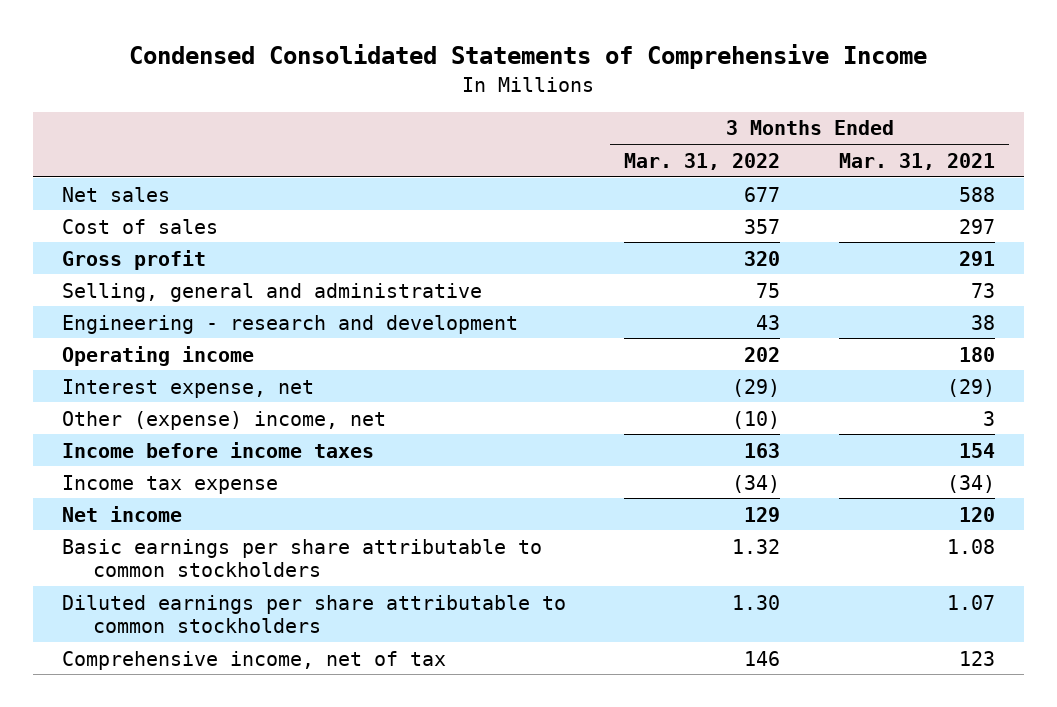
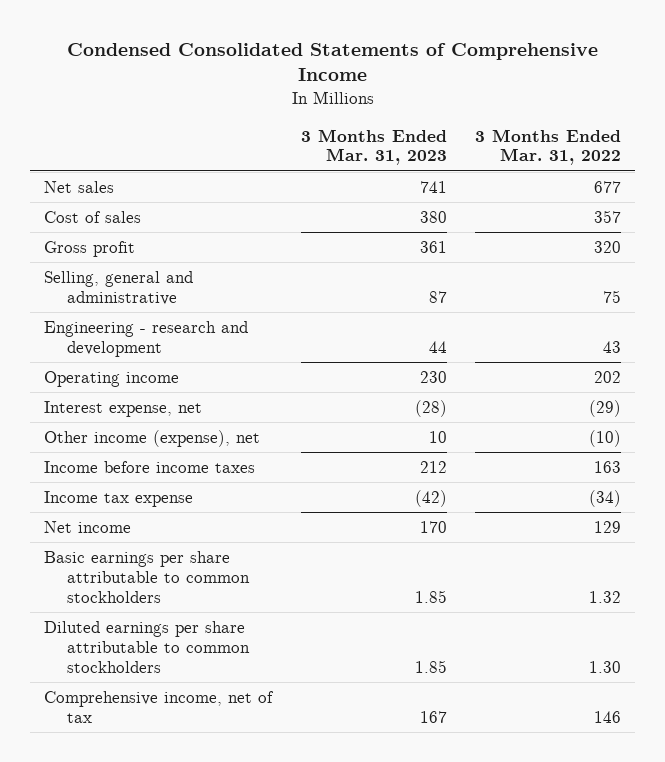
[838,152,995,170] Mar. 31, 2021 -> none
none -> [300,128,447,166] 3 Months Ended Mar. 31, 2023
[62,410,387,430] Other (expense) income, net -> [43,429,260,447] Other income (expense), net

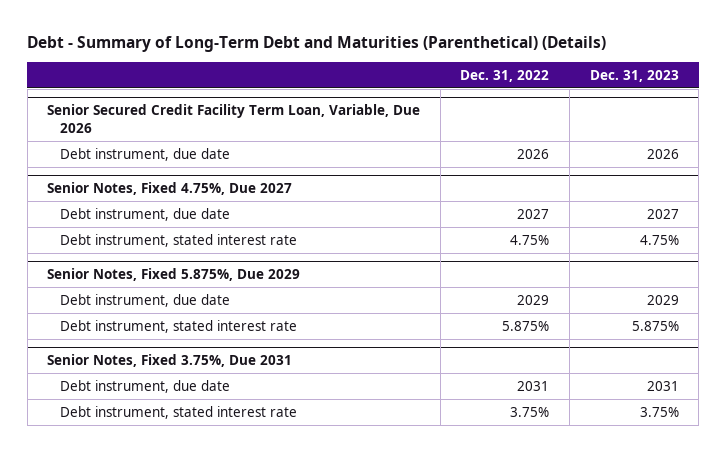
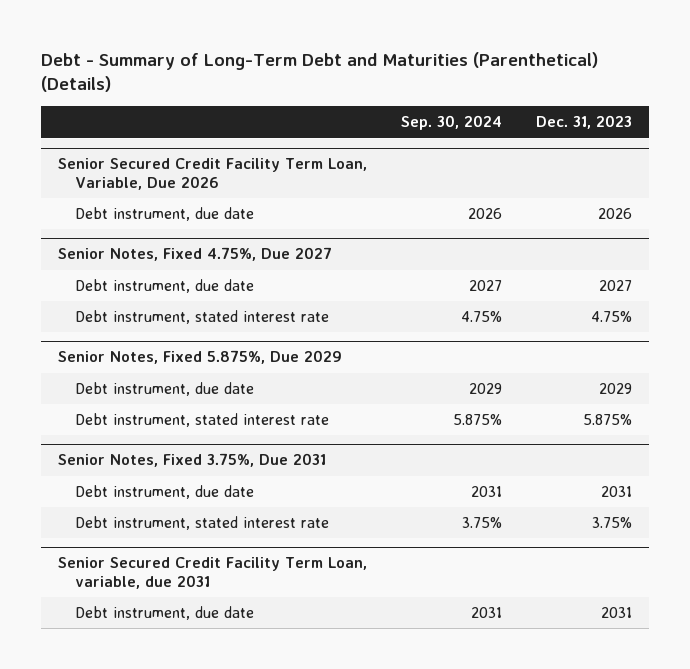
[460,69,550,82] Dec. 31, 2022 -> none
none -> [400,115,502,131] Sep. 30, 2024
none -> [57,557,367,589] Senior Secured Credit Facility Term Loan, variable, due 2031
none -> [74,606,254,621] Debt instrument, due date

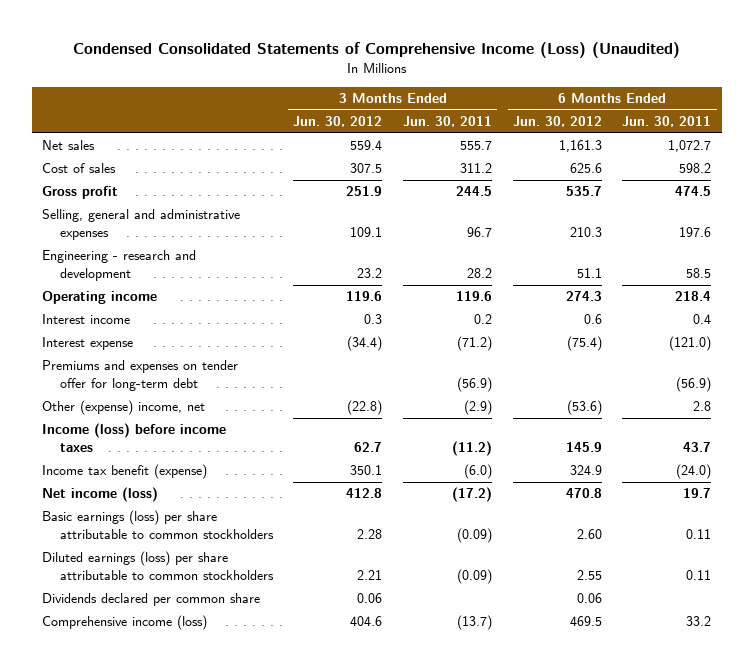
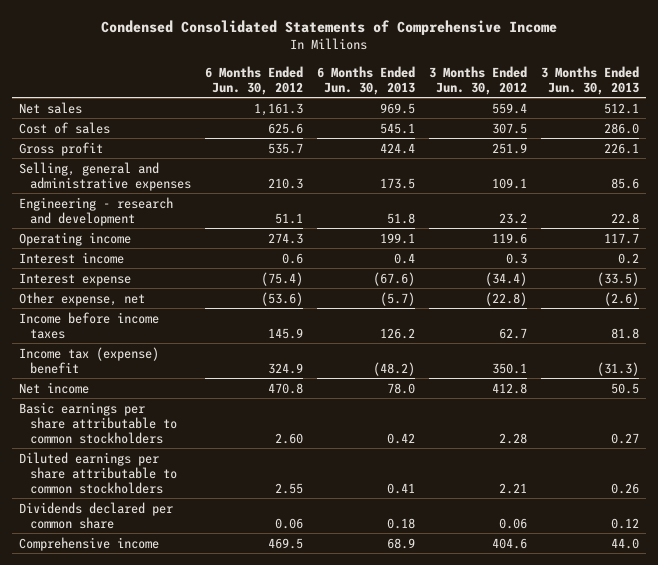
[72,41,680,58] Condensed Consolidated Statements of Comprehensive Income (Loss) (Unaudited) -> [101,19,558,35] Condensed Consolidated Statements of Comprehensive Income
[402,116,492,128] Jun. 30, 2011 -> none
[622,116,712,128] Jun. 30, 2011 -> none
none -> [316,65,415,95] 6 Months Ended Jun. 30, 2013
none -> [541,65,640,95] 3 Months Ended Jun. 30, 2013
[42,360,239,392] Premiums and expenses on tender offer for long-term debt -> none
[42,400,206,416] Other (expense) income, net -> [19,291,146,306] Other expense, net
[42,423,227,453] Income (loss) before income taxes -> [19,311,160,339] Income before income taxes
[42,464,208,480] Income tax benefit (expense) -> [19,346,160,374] Income tax (expense) benefit
[42,487,159,503] Net income (loss) -> [19,381,90,394] Net income
[42,510,274,540] Basic earnings (loss) per share attributable to common stockholders -> [19,401,177,444] Basic earnings per share attributable to common stockholders
[42,551,274,581] Diluted earnings (loss) per share attributable to common stockholders -> [19,451,177,494] Diluted earnings per share attributable to common stockholders
[42,615,208,631] Comprehensive income (loss) -> [19,536,160,551] Comprehensive income

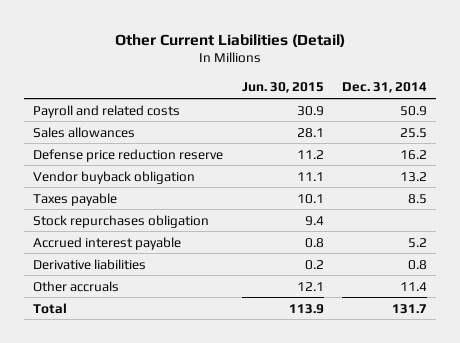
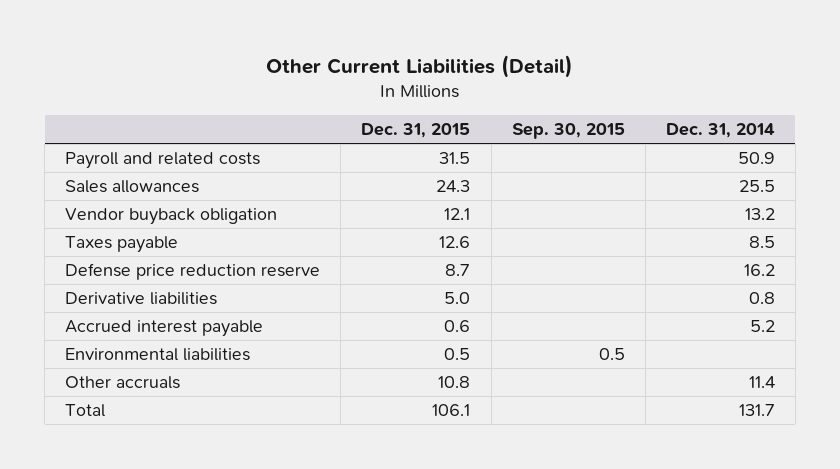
[241,82,324,94] Jun. 30, 2015 -> none
none -> [361,123,471,139] Dec. 31, 2015
none -> [511,123,625,140] Sep. 30, 2015
[33,214,210,228] Stock repurchases obligation -> none
[33,148,224,162] Defense price reduction reserve -> [65,263,321,281] Defense price reduction reserve
[33,236,182,250] Accrued interest payable -> [65,320,264,338] Accrued interest payable
none -> [65,348,251,362] Environmental liabilities

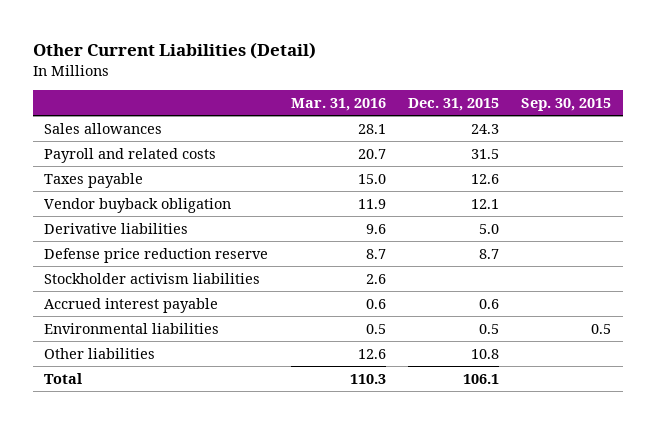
[665,123,775,139] Dec. 31, 2014 -> none
none -> [290,98,386,112] Mar. 31, 2016
[65,152,261,170] Payroll and related costs -> [44,147,217,163] Payroll and related costs
[65,208,278,226] Vendor buyback obligation -> [44,197,232,213] Vendor buyback obligation
[65,263,321,281] Defense price reduction reserve -> [44,247,269,263] Defense price reduction reserve
none -> [44,272,261,284] Stockholder activism liabilities
[65,376,181,390] Other accruals -> none
none -> [44,347,156,359] Other liabilities

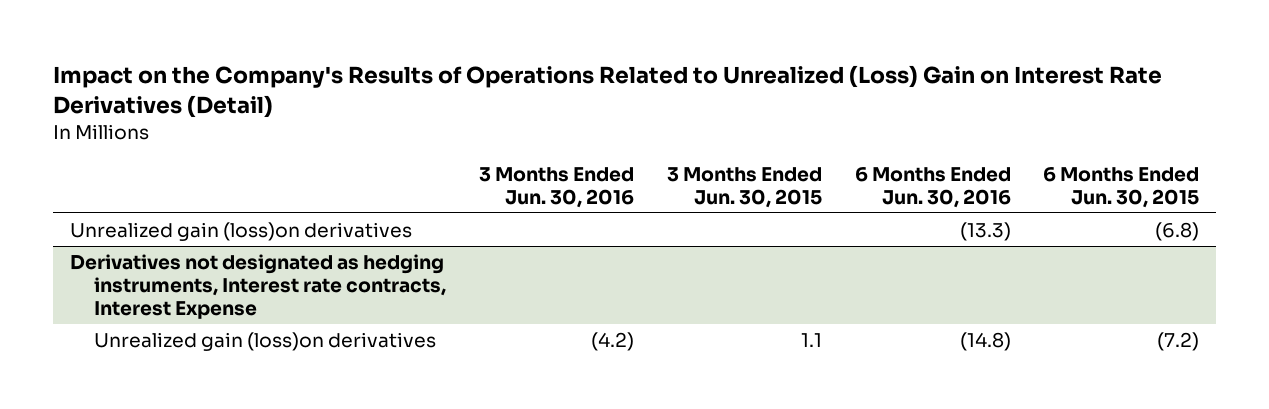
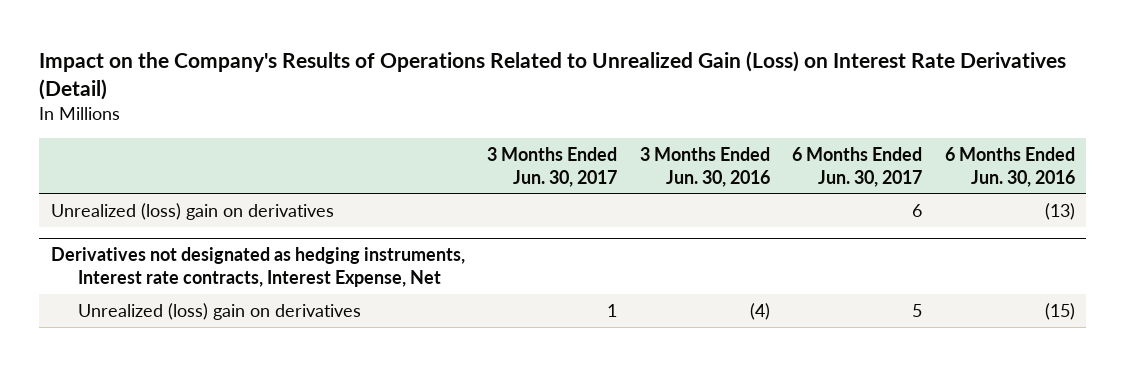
[53,64,1163,118] Impact on the Company's Results of Operations Related to Unrealized (Loss) Gain on Interest Rate Derivatives (Detail) -> [39,50,1067,100] Impact on the Company's Results of Operations Related to Unrealized Gain (Loss) on Interest Rate Derivatives (Detail)
[666,166,822,208] 3 Months Ended Jun. 30, 2015 -> none
[1043,166,1200,208] 6 Months Ended Jun. 30, 2015 -> none
none -> [487,147,618,187] 3 Months Ended Jun. 30, 2017
none -> [792,147,923,187] 6 Months Ended Jun. 30, 2017
[69,222,412,242] Unrealized gain (loss)on derivatives -> [50,202,334,220] Unrealized (loss) gain on derivatives
[959,222,1011,242] (13.3) -> [1044,202,1075,220] (13)
[69,254,447,319] Derivatives not designated as hedging instruments, Interest rate contracts, Interest Expense -> [50,247,465,287] Derivatives not designated as hedging instruments, Interest rate contracts, Interest Expense, Net
[94,332,437,352] Unrealized gain (loss)on derivatives -> [77,302,361,320] Unrealized (loss) gain on derivatives
[591,332,635,352] (4.2) -> [749,302,770,320] (4)
[959,332,1011,352] (14.8) -> [1044,302,1075,320] (15)

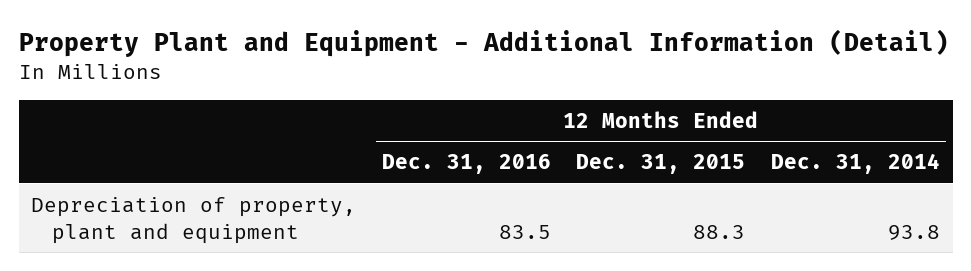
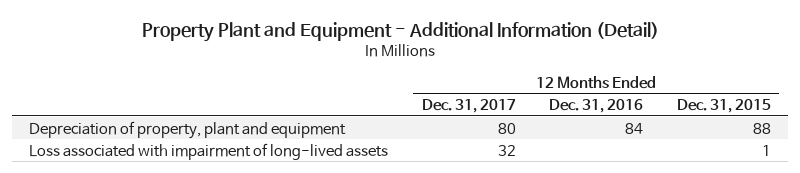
[770,153,940,175] Dec. 31, 2014 -> none
none -> [421,99,516,114] Dec. 31, 2017
[498,224,551,239] 83.5 -> [625,122,644,134] 84
[693,224,746,239] 88.3 -> [752,122,771,134] 88
none -> [29,142,389,160] Loss associated with impairment of long-lived assets

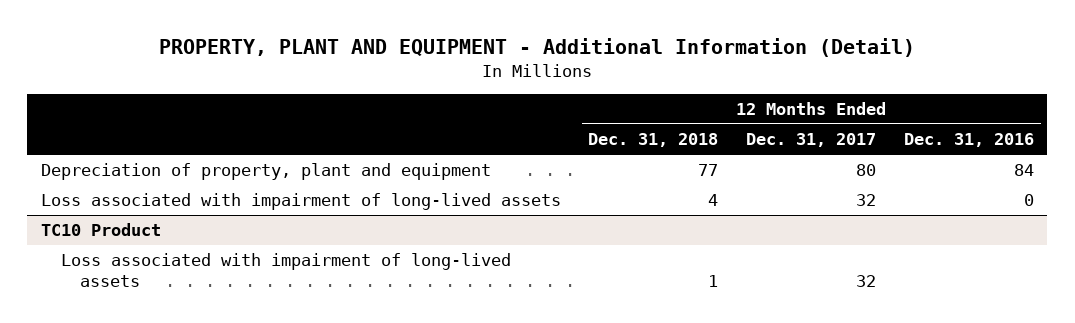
[141,21,659,42] Property Plant and Equipment - Additional Information (Detail) -> [159,37,916,57] PROPERTY, PLANT AND EQUIPMENT - Additional Information (Detail)
[676,99,771,114] Dec. 31, 2015 -> none
none -> [588,133,719,148] Dec. 31, 2018
none -> [40,193,561,211] Loss associated with impairment of long-lived assets
none -> [40,223,161,237] TC10 Product

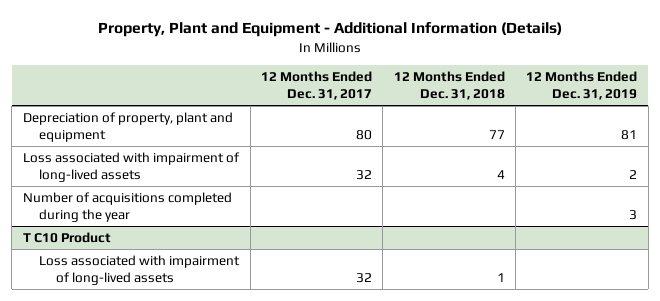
[159,37,916,57] PROPERTY, PLANT AND EQUIPMENT - Additional Information (Detail) -> [97,22,562,38] Property, Plant and Equipment - Additional Information (Details)
[903,133,1034,148] Dec. 31, 2016 -> none
none -> [526,71,638,101] 12 Months Ended Dec. 31, 2019
none -> [22,192,232,222] Number of acquisitions completed during the year
[40,223,161,237] TC10 Product -> [22,232,111,244] T C10 Product

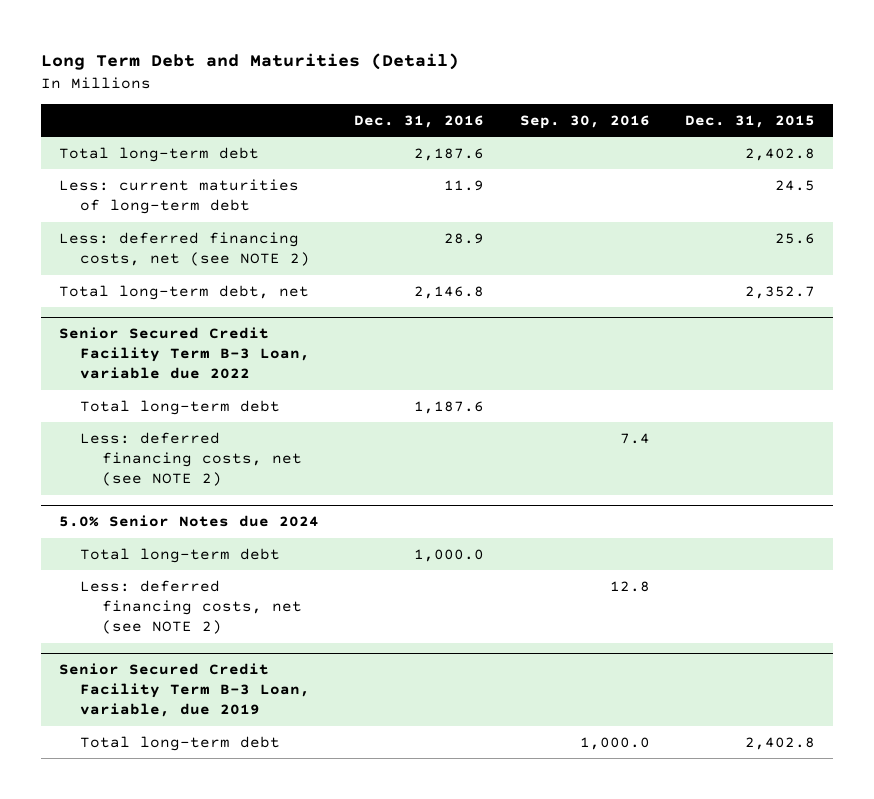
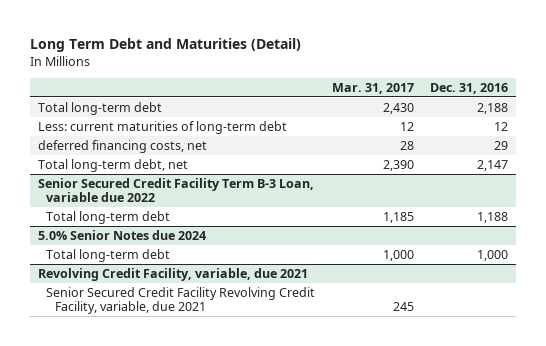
[519,114,650,129] Sep. 30, 2016 -> none
[685,114,816,128] Dec. 31, 2015 -> none
none -> [331,82,414,94] Mar. 31, 2017
[414,148,485,162] 2,187.6 -> [476,102,508,114] 2,188
[444,180,485,192] 11.9 -> [493,121,508,131] 12
[58,232,311,267] Less: deferred financing costs, net (see NOTE 2) -> [37,139,207,153] deferred financing costs, net
[444,233,485,245] 28.9 -> [493,140,508,150] 29
[414,286,485,300] 2,146.8 -> [476,159,508,171] 2,147
[80,432,302,487] Less: deferred financing costs, net (see NOTE 2) -> none
[414,401,485,415] 1,187.6 -> [476,211,508,223] 1,188
[80,580,302,635] Less: deferred financing costs, net (see NOTE 2) -> none
[58,663,311,718] Senior Secured Credit Facility Term B-3 Loan, variable, due 2019 -> none
[80,736,281,752] Total long-term debt -> none
[414,549,485,563] 1,000.0 -> [476,249,508,261] 1,000
none -> [37,267,308,281] Revolving Credit Facility, variable, due 2021
none -> [46,286,316,315] Senior Secured Credit Facility Revolving Credit Facility, variable, due 2021

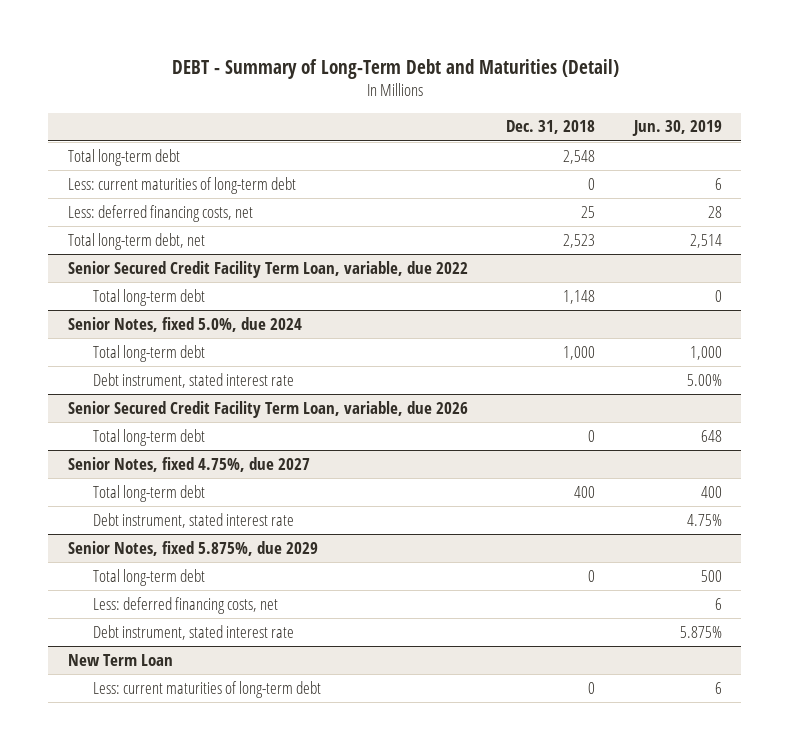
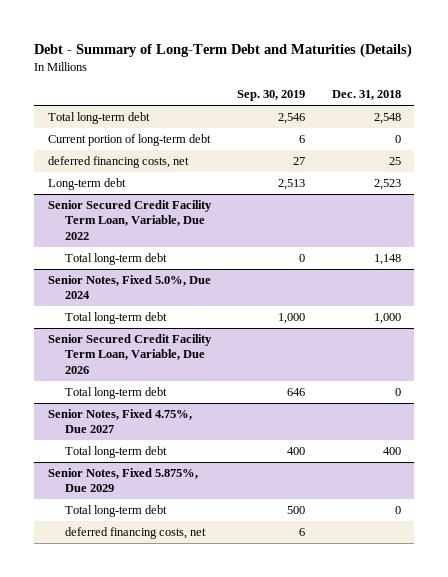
[171,58,619,79] DEBT - Summary of Long-Term Debt and Maturities (Detail) -> [34,42,413,58] Debt - Summary of Long-Term Debt and Maturities (Details)
[632,120,723,137] Jun. 30, 2019 -> none
none -> [237,90,306,102] Sep. 30, 2019
[67,176,296,194] Less: current maturities of long-term debt -> [47,133,211,146] Current portion of long-term debt
[67,204,253,222] Less: deferred financing costs, net -> [47,155,189,168] deferred financing costs, net
[67,232,205,250] Total long-term debt, net -> [47,177,126,190] Long-term debt
[67,260,468,278] Senior Secured Credit Facility Term Loan, variable, due 2022 -> [47,199,212,241] Senior Secured Credit Facility Term Loan, Variable, Due 2022
[67,316,302,332] Senior Notes, fixed 5.0%, due 2024 -> [47,274,211,300] Senior Notes, Fixed 5.0%, Due 2024
[93,372,295,388] Debt instrument, stated interest rate -> none
[67,400,468,418] Senior Secured Credit Facility Term Loan, variable, due 2026 -> [47,333,212,375] Senior Secured Credit Facility Term Loan, Variable, Due 2026
[67,456,310,472] Senior Notes, fixed 4.75%, due 2027 -> [47,408,192,434] Senior Notes, Fixed 4.75%, Due 2027
[93,512,295,528] Debt instrument, stated interest rate -> none
[67,540,318,556] Senior Notes, fixed 5.875%, due 2029 -> [47,467,198,493] Senior Notes, Fixed 5.875%, Due 2029
[93,624,295,640] Debt instrument, stated interest rate -> none
[67,653,173,666] New Term Loan -> none
[93,680,322,698] Less: current maturities of long-term debt -> none
[93,596,279,614] Less: deferred financing costs, net -> [64,526,206,539] deferred financing costs, net

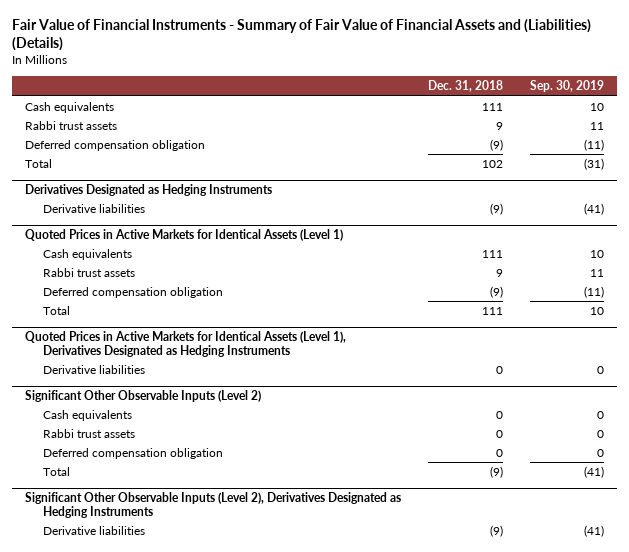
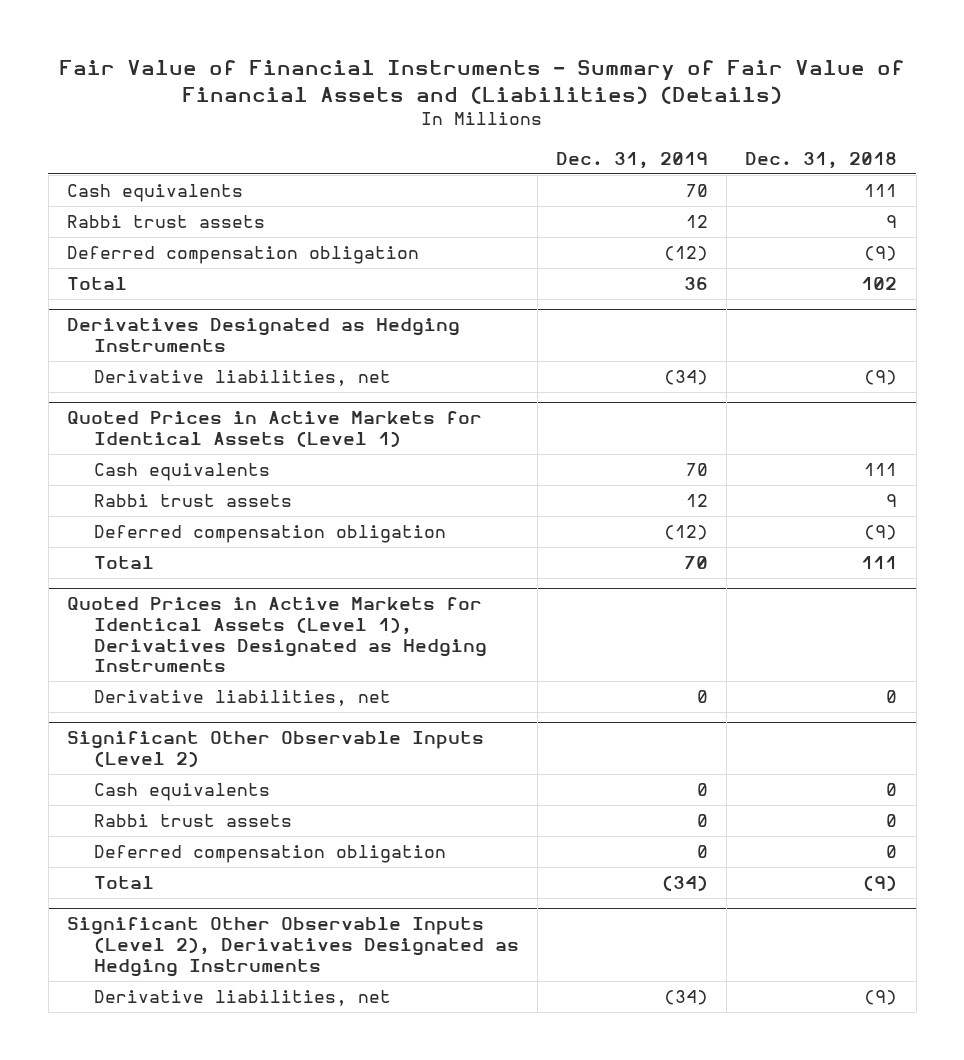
[529,80,604,93] Sep. 30, 2019 -> none
none -> [556,151,709,169] Dec. 31, 2019
[42,203,145,213] Derivative liabilities -> [93,370,391,387] Derivative liabilities, net
[42,364,145,374] Derivative liabilities -> [93,690,391,707] Derivative liabilities, net
[42,525,145,535] Derivative liabilities -> [93,990,391,1007] Derivative liabilities, net

